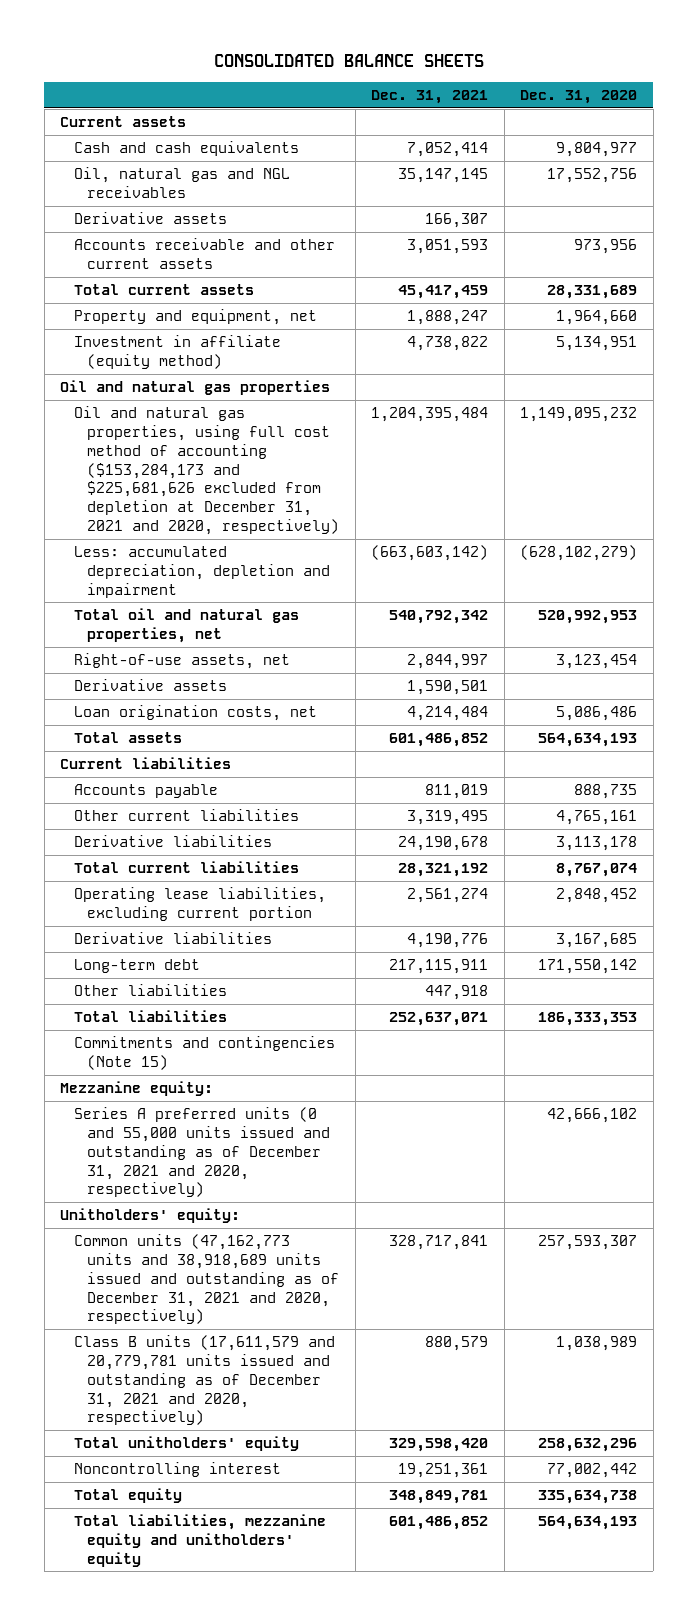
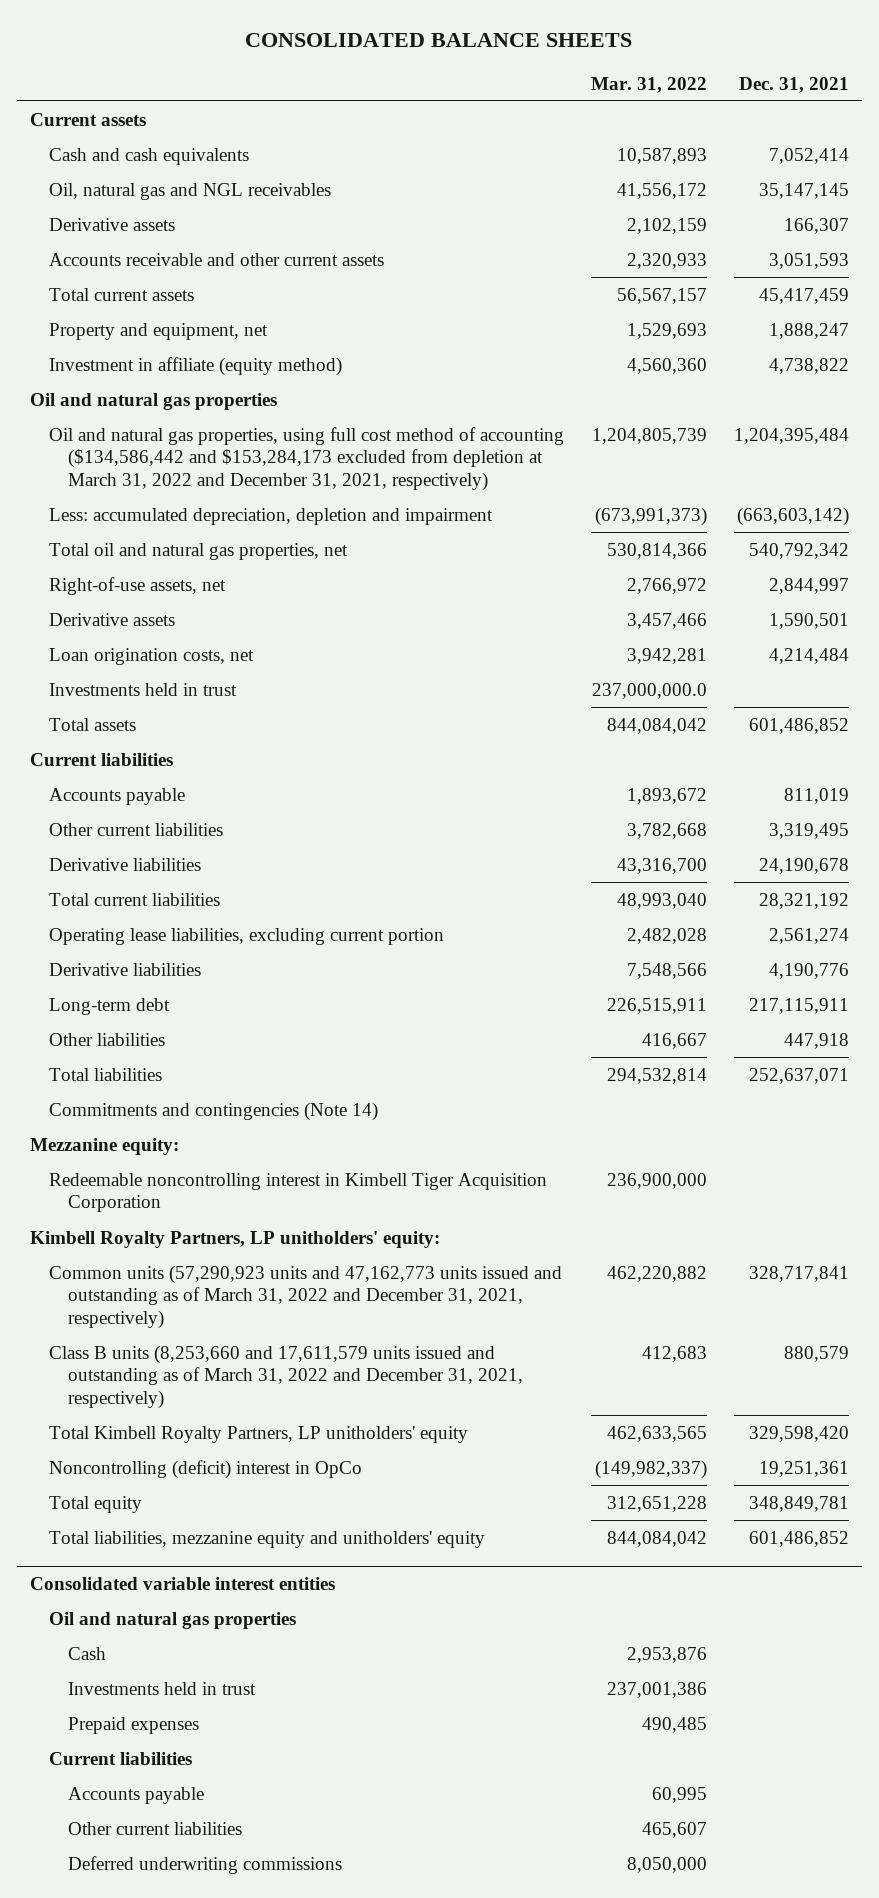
[520,90,638,105] Dec. 31, 2020 -> none
none -> [591,76,708,93] Mar. 31, 2022
[73,406,340,536] Oil and natural gas properties, using full cost method of accounting ($153,284,173 and $225,681,626 excluded from depletion at December 31, 2021 and 2020, respectively) -> [49,426,565,492] Oil and natural gas properties, using full cost method of accounting ($134,586,442 and $153,284,173 excluded from depletion at March 31, 2022 and December 31, 2021, respectively)
none -> [49,682,238,696] Investments held in trust
[73,1036,335,1070] Commitments and contingencies (Note 15) -> [49,1101,379,1121] Commitments and contingencies (Note 14)
[73,1107,331,1198] Series A preferred units (0 and 55,000 units issued and outstanding as of December 31, 2021 and 2020, respectively) -> none
none -> [49,1172,548,1213] Redeemable noncontrolling interest in Kimbell Tiger Acquisition Corporation
[60,1208,241,1224] Unitholders' equity: -> [30,1230,441,1248] Kimbell Royalty Partners, LP unitholders' equity:
[73,1234,340,1325] Common units (47,162,773 units and 38,918,689 units issued and outstanding as of December 31, 2021 and 2020, respectively) -> [49,1264,563,1330] Common units (57,290,923 units and 47,162,773 units issued and outstanding as of March 31, 2022 and December 31, 2021, respectively)
[73,1335,335,1426] Class B units (17,611,579 and 20,779,781 units issued and outstanding as of December 31, 2021 and 2020, respectively) -> [49,1344,524,1410] Class B units (8,253,660 and 17,611,579 units issued and outstanding as of March 31, 2022 and December 31, 2021, respectively)
[73,1436,299,1452] Total unitholders' equity -> [49,1425,469,1443] Total Kimbell Royalty Partners, LP unitholders' equity
[73,1462,281,1478] Noncontrolling interest -> [49,1459,363,1479] Noncontrolling (deficit) interest in OpCo
none -> [30,1577,336,1591] Consolidated variable interest entities
none -> [49,1611,297,1629] Oil and natural gas properties
none -> [68,1646,107,1660] Cash
none -> [68,1681,257,1695] Investments held in trust
none -> [68,1716,200,1734] Prepaid expenses
none -> [49,1751,193,1765] Current liabilities
none -> [68,1786,205,1804] Accounts payable
none -> [68,1821,243,1835] Other current liabilities
none -> [68,1855,343,1874] Deferred underwriting commissions

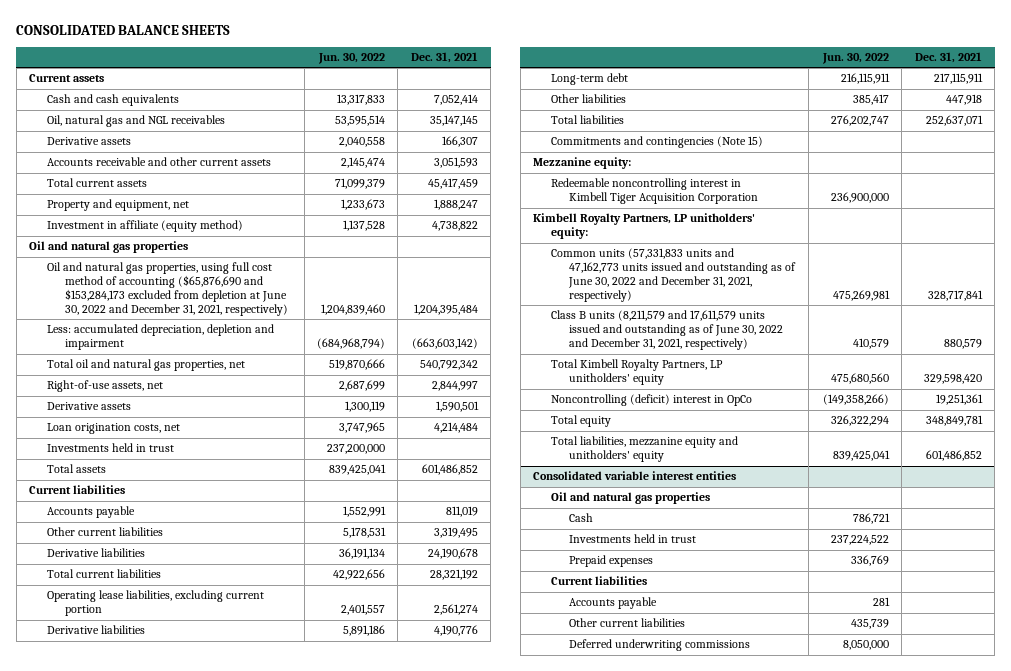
[591,76,708,93] Mar. 31, 2022 -> none
none -> [317,53,385,65] Jun. 30, 2022
[49,426,565,492] Oil and natural gas properties, using full cost method of accounting ($134,586,442 and $153,284,173 excluded from depletion at March 31, 2022 and December 31, 2021, respectively) -> [47,262,289,317] Oil and natural gas properties, using full cost method of accounting ($65,876,690 and $153,284,173 excluded from depletion at June 30, 2022 and December 31, 2021, respectively)
[49,1101,379,1121] Commitments and contingencies (Note 14) -> [551,136,764,149] Commitments and contingencies (Note 15)
[49,1264,563,1330] Common units (57,290,923 units and 47,162,773 units issued and outstanding as of March 31, 2022 and December 31, 2021, respectively) -> [551,248,797,303] Common units (57,331,833 units and 47,162,773 units issued and outstanding as of June 30, 2022 and December 31, 2021, respectively)
[49,1344,524,1410] Class B units (8,253,660 and 17,611,579 units issued and outstanding as of March 31, 2022 and December 31, 2021, respectively) -> [551,310,784,351] Class B units (8,211,579 and 17,611,579 units issued and outstanding as of June 30, 2022 and December 31, 2021, respectively)

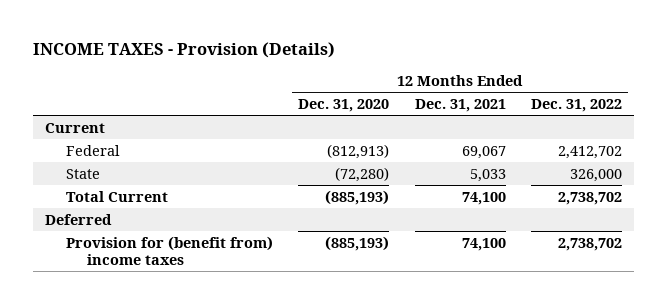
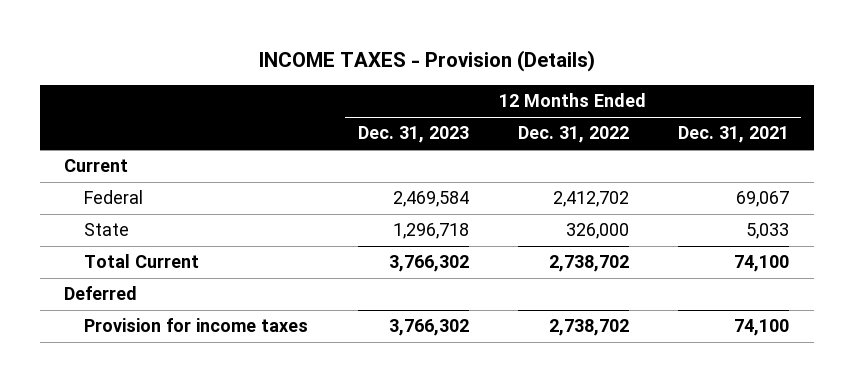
[298,99,390,113] Dec. 31, 2020 -> none
none -> [357,126,469,144] Dec. 31, 2023
[66,235,274,265] Provision for (benefit from) income taxes -> [84,318,309,333] Provision for income taxes

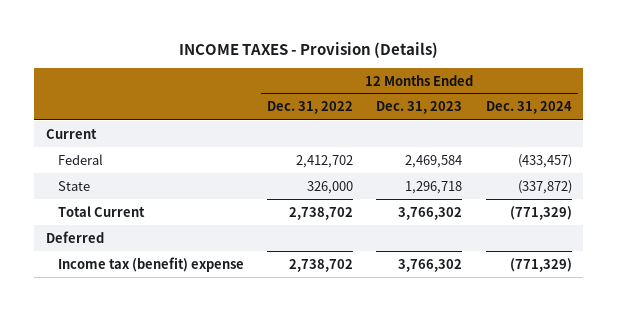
[678,126,790,144] Dec. 31, 2021 -> none
none -> [485,101,572,115] Dec. 31, 2024
[84,318,309,333] Provision for income taxes -> [57,256,244,272] Income tax (benefit) expense

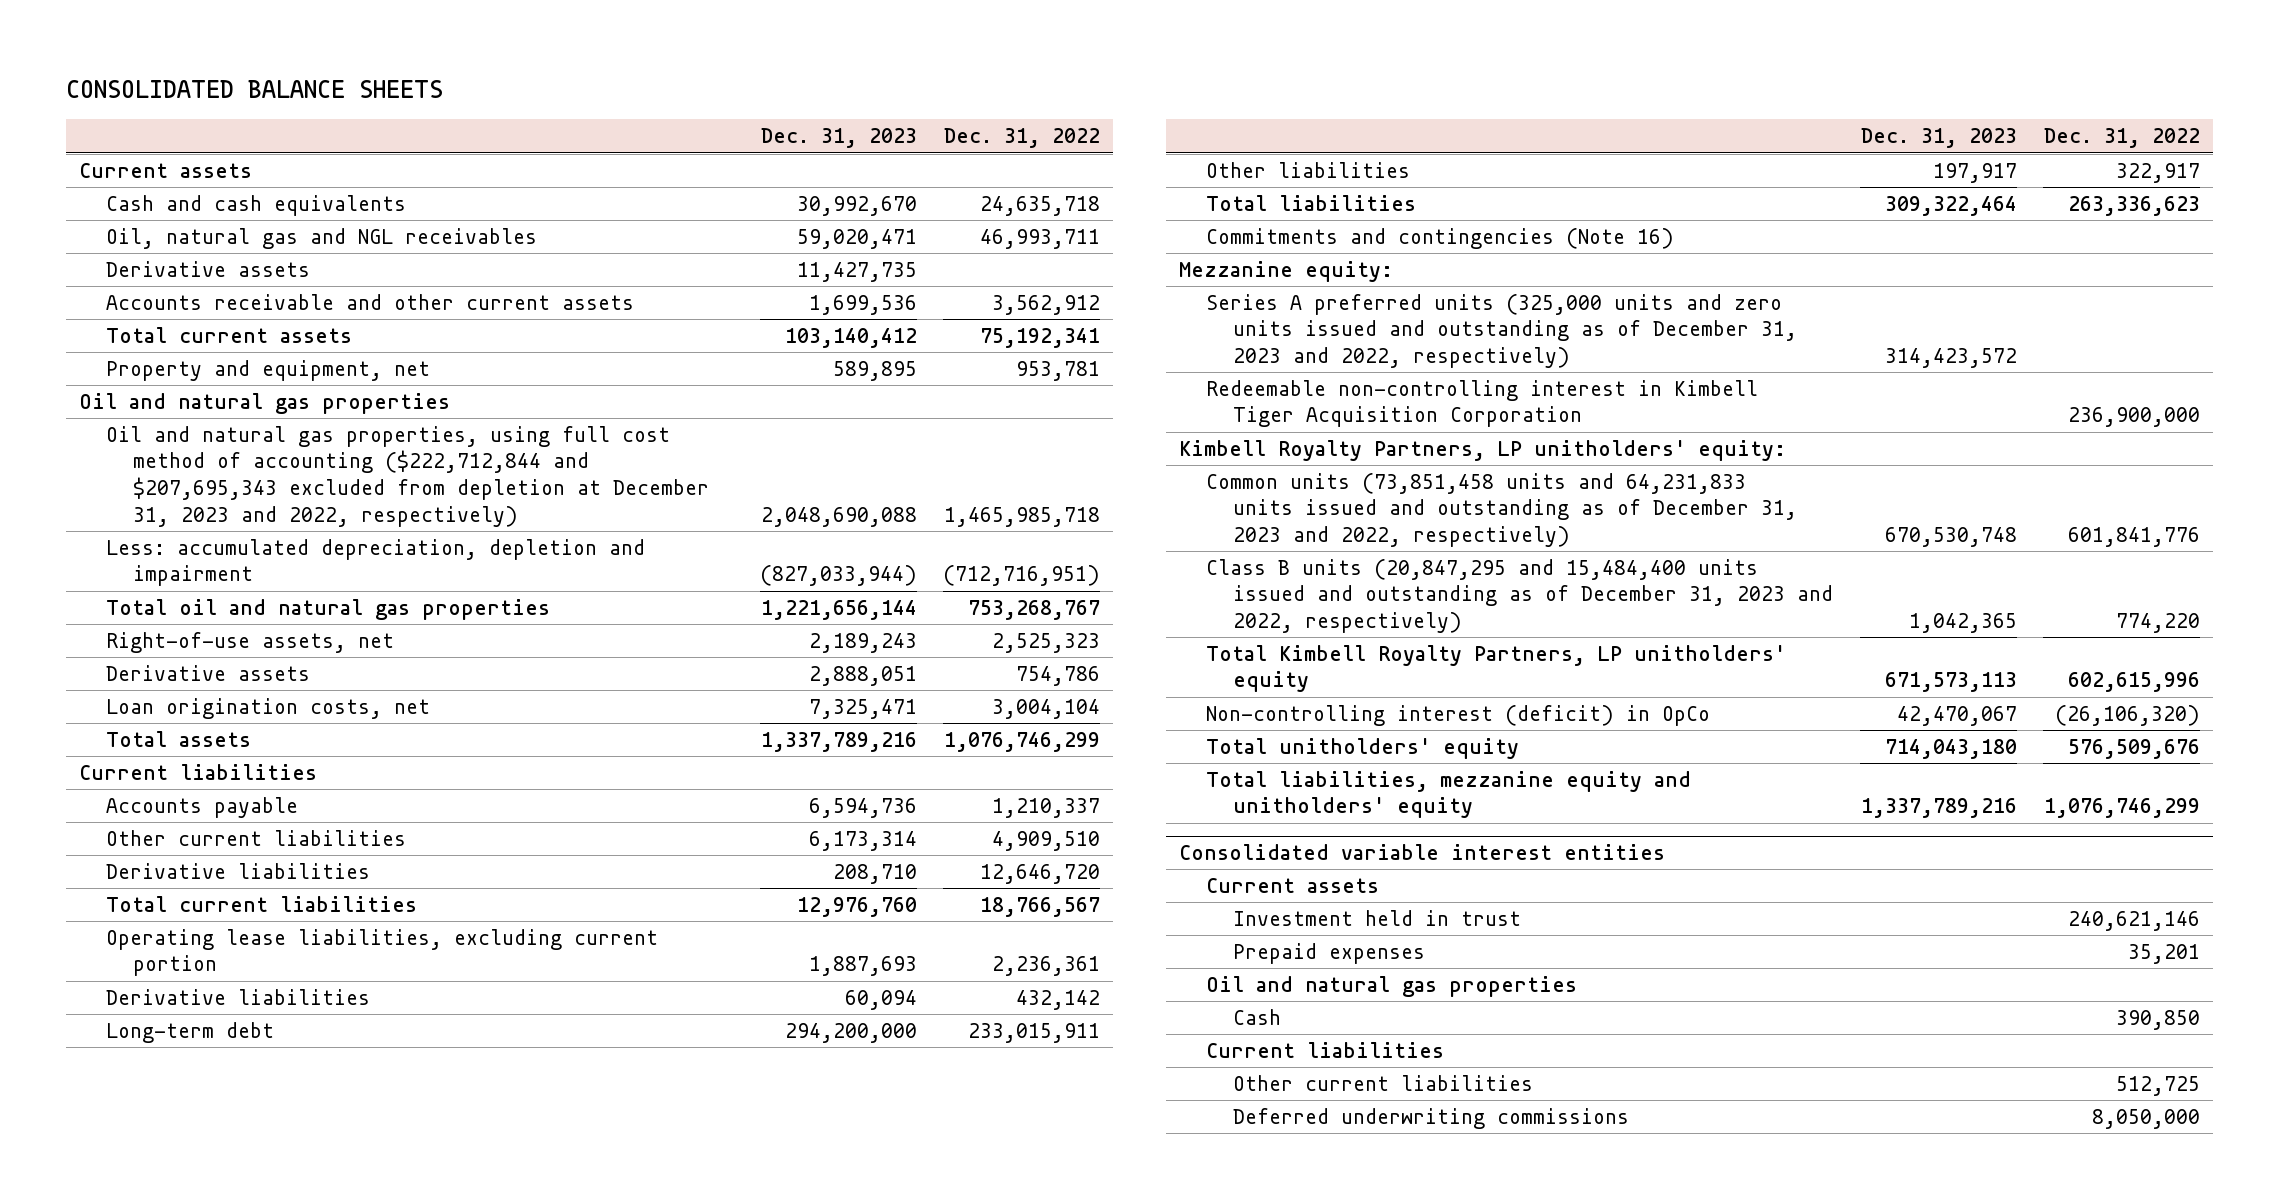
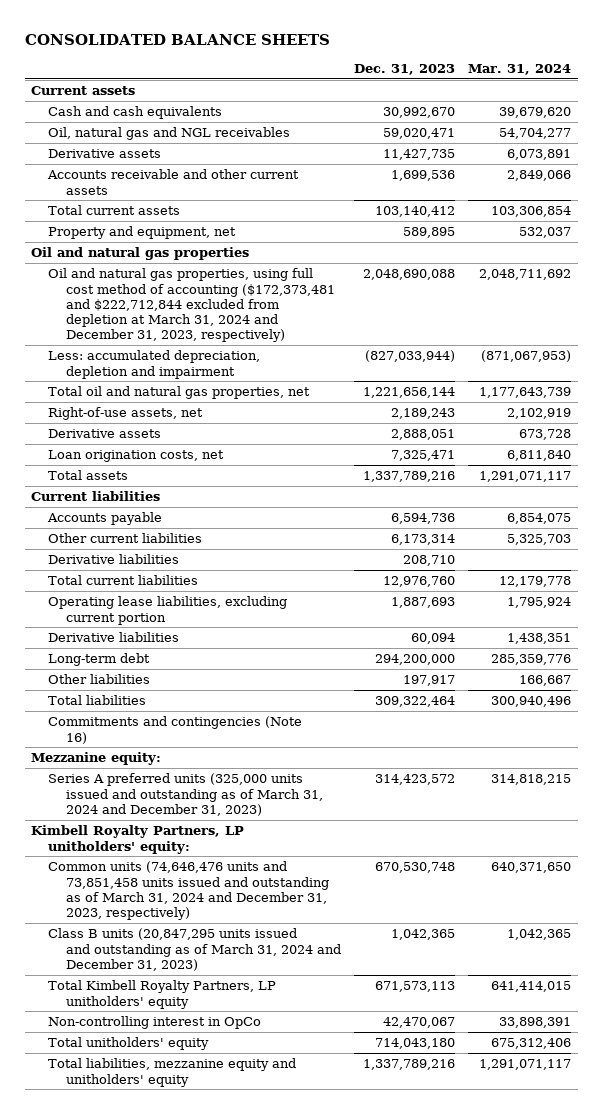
[943,128,1100,149] Dec. 31, 2022 -> none
none -> [468,64,572,76] Mar. 31, 2024
[106,425,710,527] Oil and natural gas properties, using full cost method of accounting ($222,712,844 and $207,695,343 excluded from depletion at December 31, 2023 and 2022, respectively) -> [48,268,335,343] Oil and natural gas properties, using full cost method of accounting ($172,373,481 and $222,712,844 excluded from depletion at March 31, 2024 and December 31, 2023, respectively)
[106,598,551,620] Total oil and natural gas properties -> [48,386,311,400] Total oil and natural gas properties, net
[1206,379,1759,428] Redeemable non-controlling interest in Kimbell Tiger Acquisition Corporation -> none
[1206,293,1798,369] Series A preferred units (325,000 units and zero units issued and outstanding as of December 31, 2023 and 2022, respectively) -> [48,773,323,816] Series A preferred units (325,000 units issued and outstanding as of March 31, 2024 and December 31, 2023)
[1206,472,1798,548] Common units (73,851,458 units and 64,231,833 units issued and outstanding as of December 31, 2023 and 2022, respectively) -> [48,861,329,920] Common units (74,646,476 units and 73,851,458 units issued and outstanding as of March 31, 2024 and December 31, 2023, respectively)
[1206,558,1834,634] Class B units (20,847,295 and 15,484,400 units issued and outstanding as of December 31, 2023 and 2022, respectively) -> [48,928,341,971] Class B units (20,847,295 units issued and outstanding as of March 31, 2024 and December 31, 2023)
[1206,704,1711,726] Non-controlling interest (deficit) in OpCo -> [48,1016,262,1030] Non-controlling interest in OpCo
[1178,844,1665,861] Consolidated variable interest entities -> none
[1206,877,1380,893] Current assets -> none
[1233,909,1522,926] Investment held in trust -> none
[1233,942,1426,964] Prepaid expenses -> none
[1206,975,1578,997] Oil and natural gas properties -> none
[1233,1008,1282,1025] Cash -> none
[1206,1041,1445,1058] Current liabilities -> none
[1233,1074,1534,1091] Other current liabilities -> none
[1233,1107,1630,1129] Deferred underwriting commissions -> none

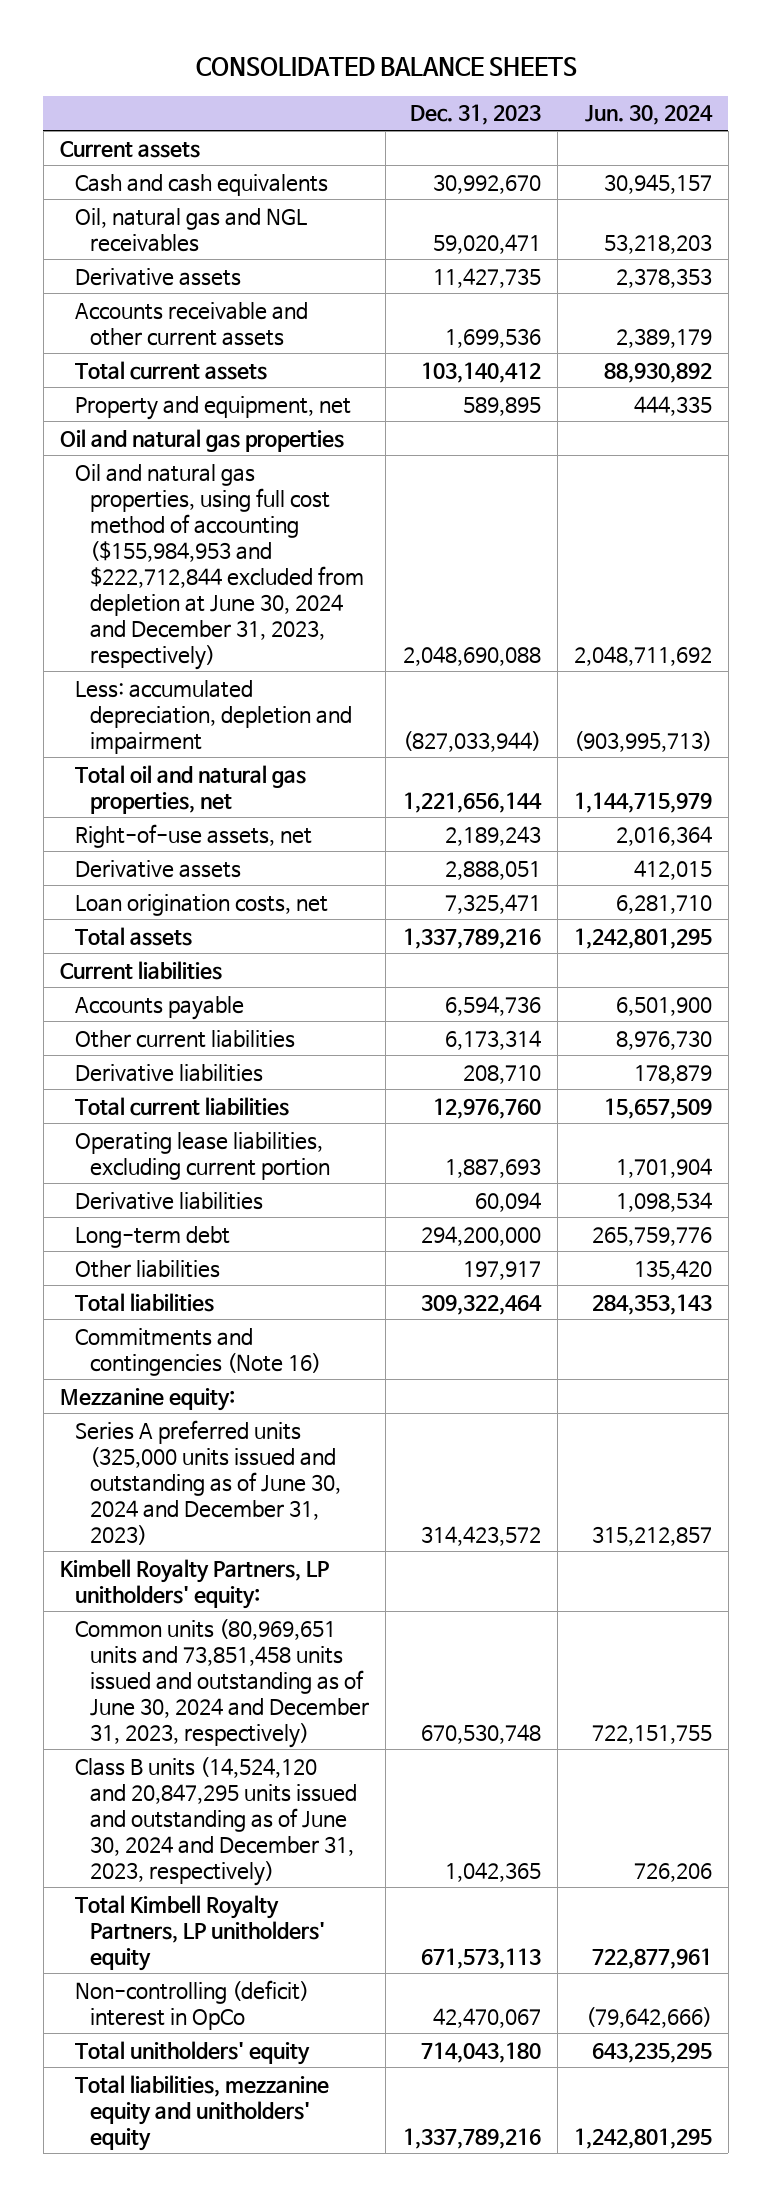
[468,64,572,76] Mar. 31, 2024 -> none
none -> [584,105,713,126] Jun. 30, 2024
[48,268,335,343] Oil and natural gas properties, using full cost method of accounting ($172,373,481 and $222,712,844 excluded from depletion at March 31, 2024 and December 31, 2023, respectively) -> [75,463,365,670] Oil and natural gas properties, using full cost method of accounting ($155,984,953 and $222,712,844 excluded from depletion at June 30, 2024 and December 31, 2023, respectively)
[48,773,323,816] Series A preferred units (325,000 units issued and outstanding as of March 31, 2024 and December 31, 2023) -> [75,1419,342,1545] Series A preferred units (325,000 units issued and outstanding as of June 30, 2024 and December 31, 2023)
[48,861,329,920] Common units (74,646,476 units and 73,851,458 units issued and outstanding as of March 31, 2024 and December 31, 2023, respectively) -> [75,1618,370,1748] Common units (80,969,651 units and 73,851,458 units issued and outstanding as of June 30, 2024 and December 31, 2023, respectively)
[48,928,341,971] Class B units (20,847,295 units issued and outstanding as of March 31, 2024 and December 31, 2023) -> [75,1756,358,1886] Class B units (14,524,120 and 20,847,295 units issued and outstanding as of June 30, 2024 and December 31, 2023, respectively)
[48,1016,262,1030] Non-controlling interest in OpCo -> [75,1979,310,2030] Non-controlling (deficit) interest in OpCo

